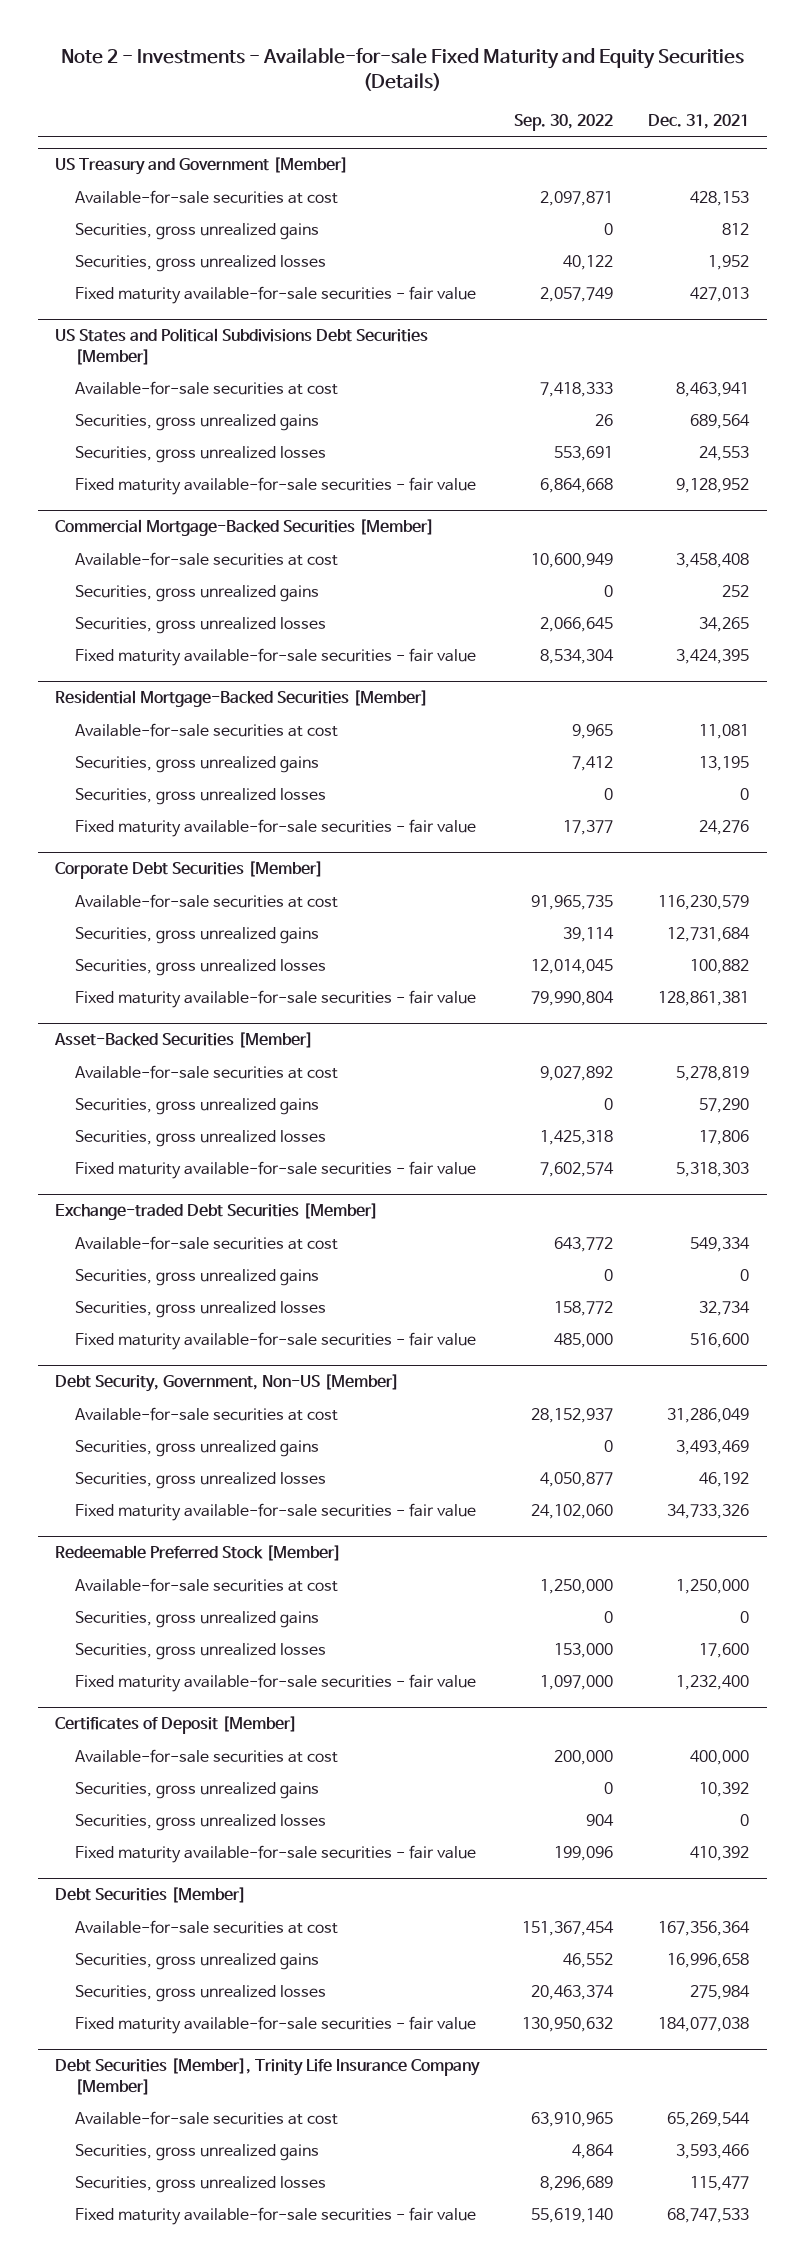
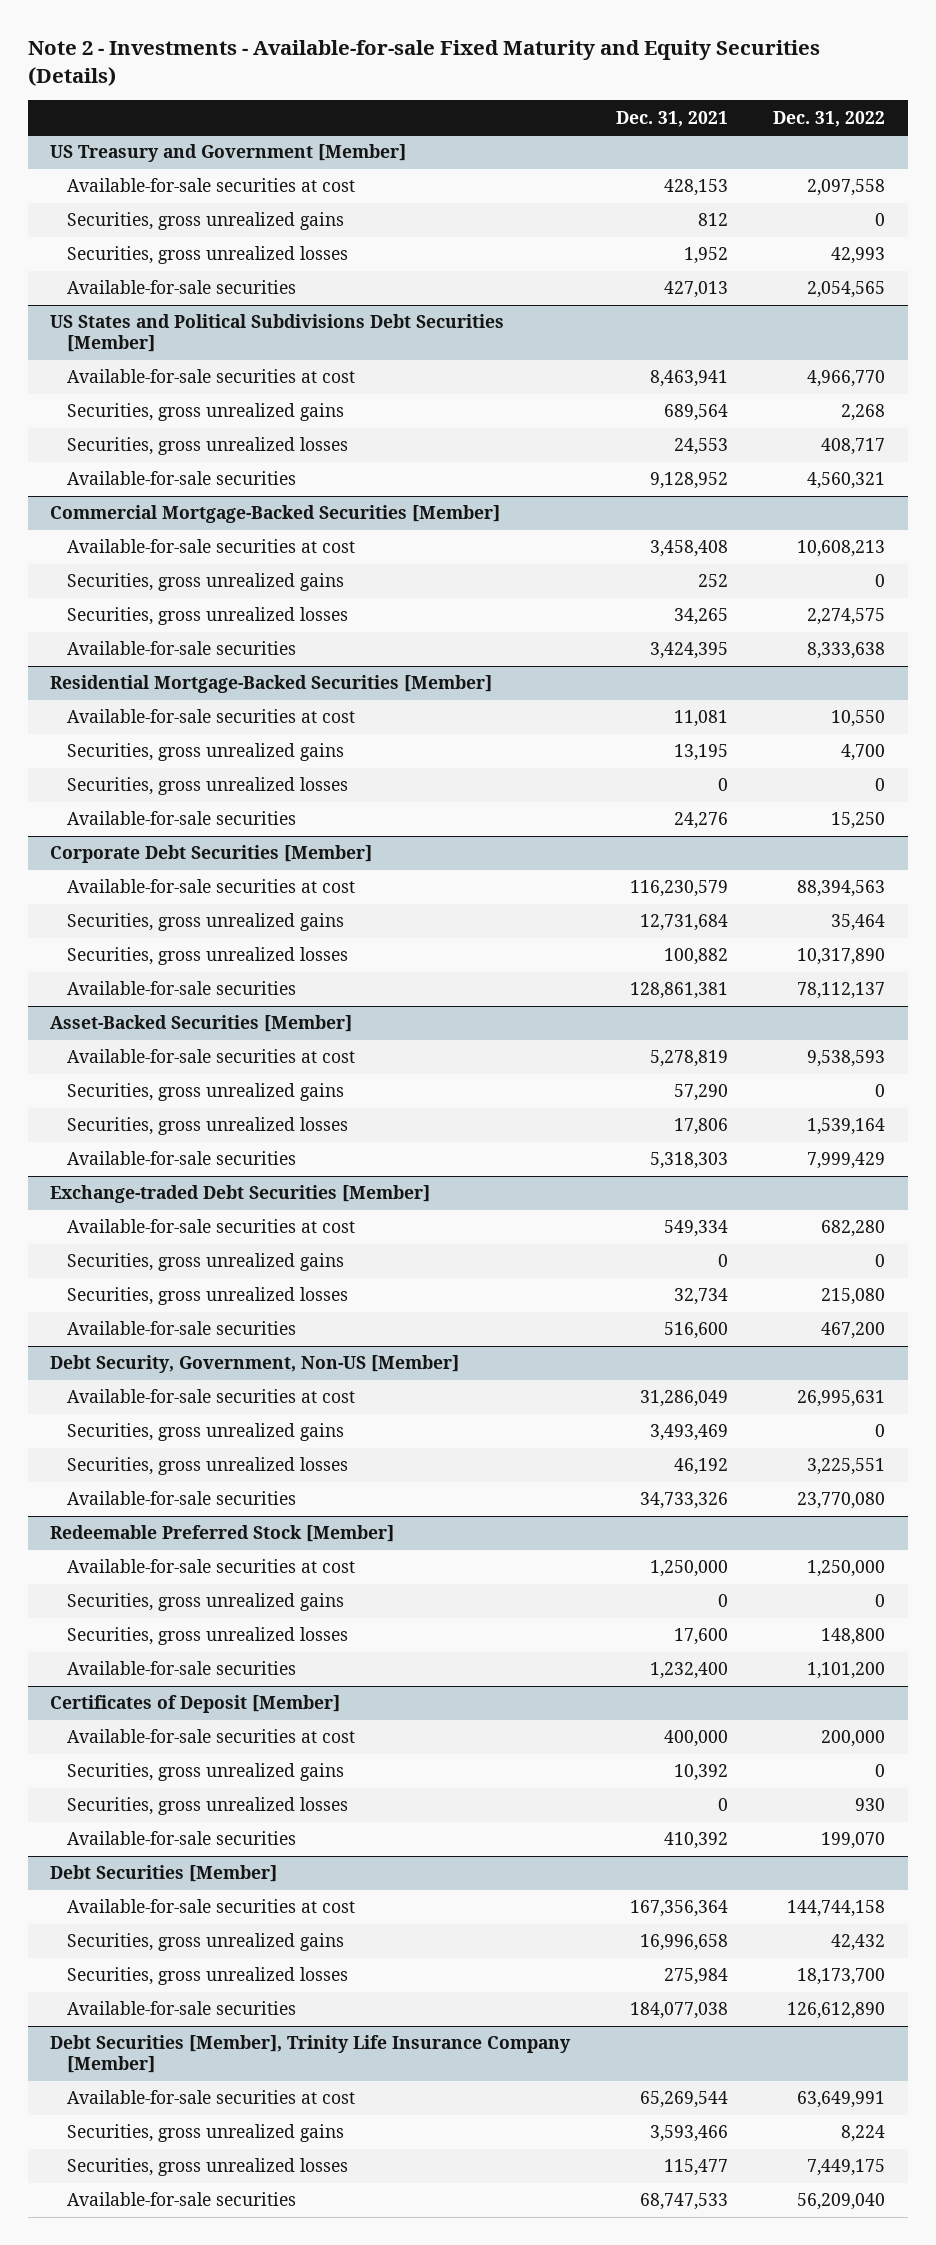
[514,114,614,132] Sep. 30, 2022 -> none
none -> [773,110,886,127] Dec. 31, 2022
[74,286,476,305] Fixed maturity available-for-sale securities - fair value -> [66,280,296,295] Available-for-sale securities
[74,477,476,496] Fixed maturity available-for-sale securities - fair value -> [66,471,296,486] Available-for-sale securities
[74,648,476,667] Fixed maturity available-for-sale securities - fair value -> [66,641,296,656] Available-for-sale securities
[74,819,476,838] Fixed maturity available-for-sale securities - fair value -> [66,811,296,826] Available-for-sale securities
[74,990,476,1009] Fixed maturity available-for-sale securities - fair value -> [66,981,296,996] Available-for-sale securities
[74,1161,476,1180] Fixed maturity available-for-sale securities - fair value -> [66,1151,296,1166] Available-for-sale securities
[74,1332,476,1351] Fixed maturity available-for-sale securities - fair value -> [66,1321,296,1336] Available-for-sale securities
[74,1503,476,1522] Fixed maturity available-for-sale securities - fair value -> [66,1491,296,1506] Available-for-sale securities
[74,1674,476,1693] Fixed maturity available-for-sale securities - fair value -> [66,1661,296,1676] Available-for-sale securities
[74,1845,476,1864] Fixed maturity available-for-sale securities - fair value -> [66,1831,296,1846] Available-for-sale securities
[74,2016,476,2035] Fixed maturity available-for-sale securities - fair value -> [66,2001,296,2016] Available-for-sale securities
[74,2207,476,2226] Fixed maturity available-for-sale securities - fair value -> [66,2192,296,2207] Available-for-sale securities

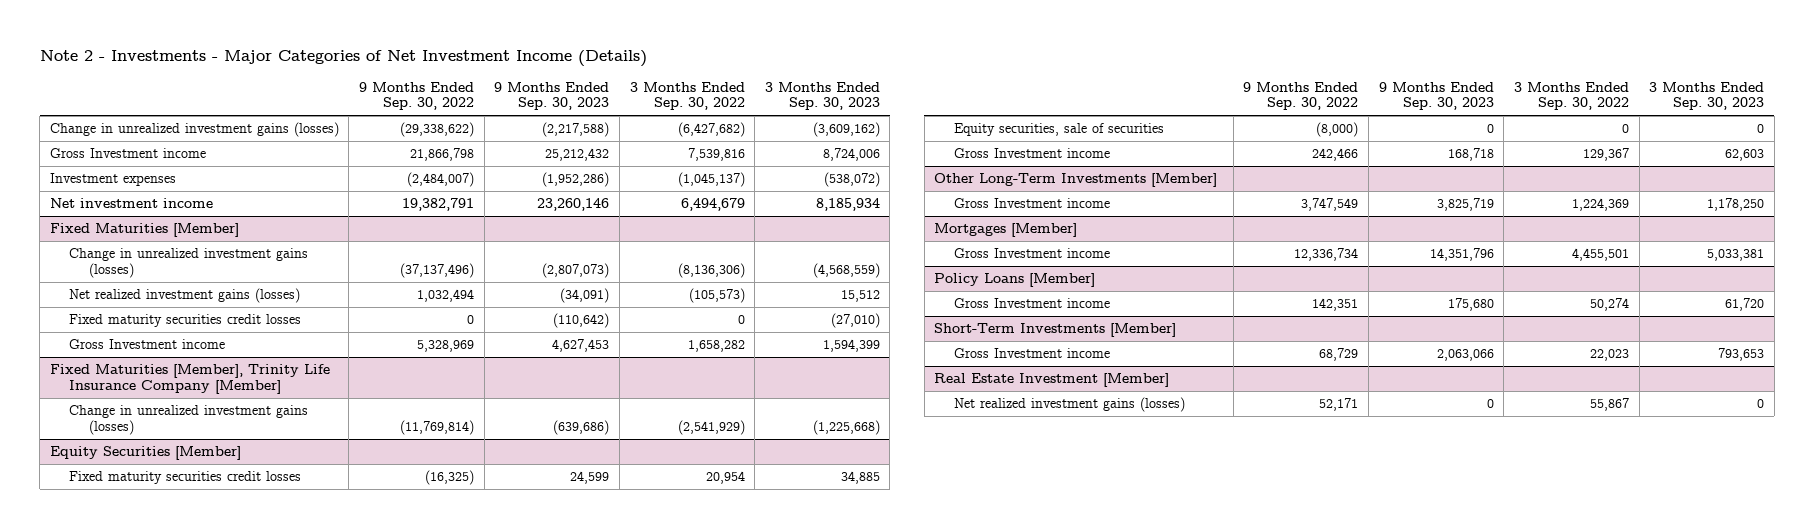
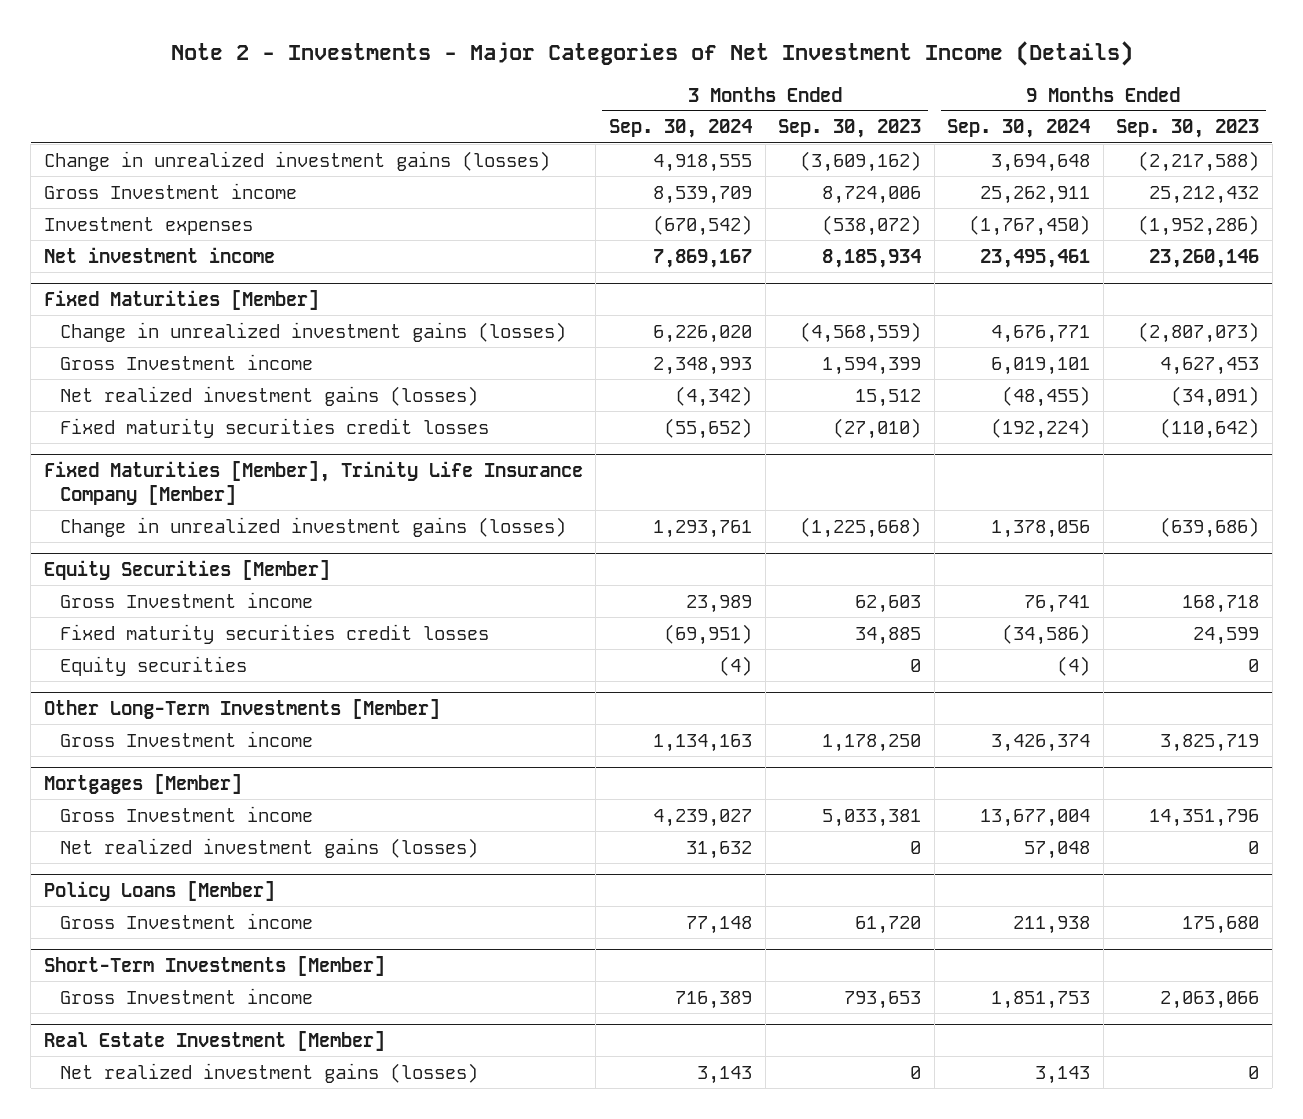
[359,81,475,111] 9 Months Ended Sep. 30, 2022 -> none
[629,81,745,111] 3 Months Ended Sep. 30, 2022 -> none
none -> [609,119,753,139] Sep. 30, 2024
none -> [947,119,1091,139] Sep. 30, 2024
[69,339,226,350] Gross Investment income -> [60,353,314,370] Gross Investment income
[953,123,1164,137] Equity securities, sale of securities -> none
[69,471,302,485] Fixed maturity securities credit losses -> [60,623,490,644] Fixed maturity securities credit losses
none -> [60,655,248,676] Equity securities
none -> [60,837,479,858] Net realized investment gains (losses)

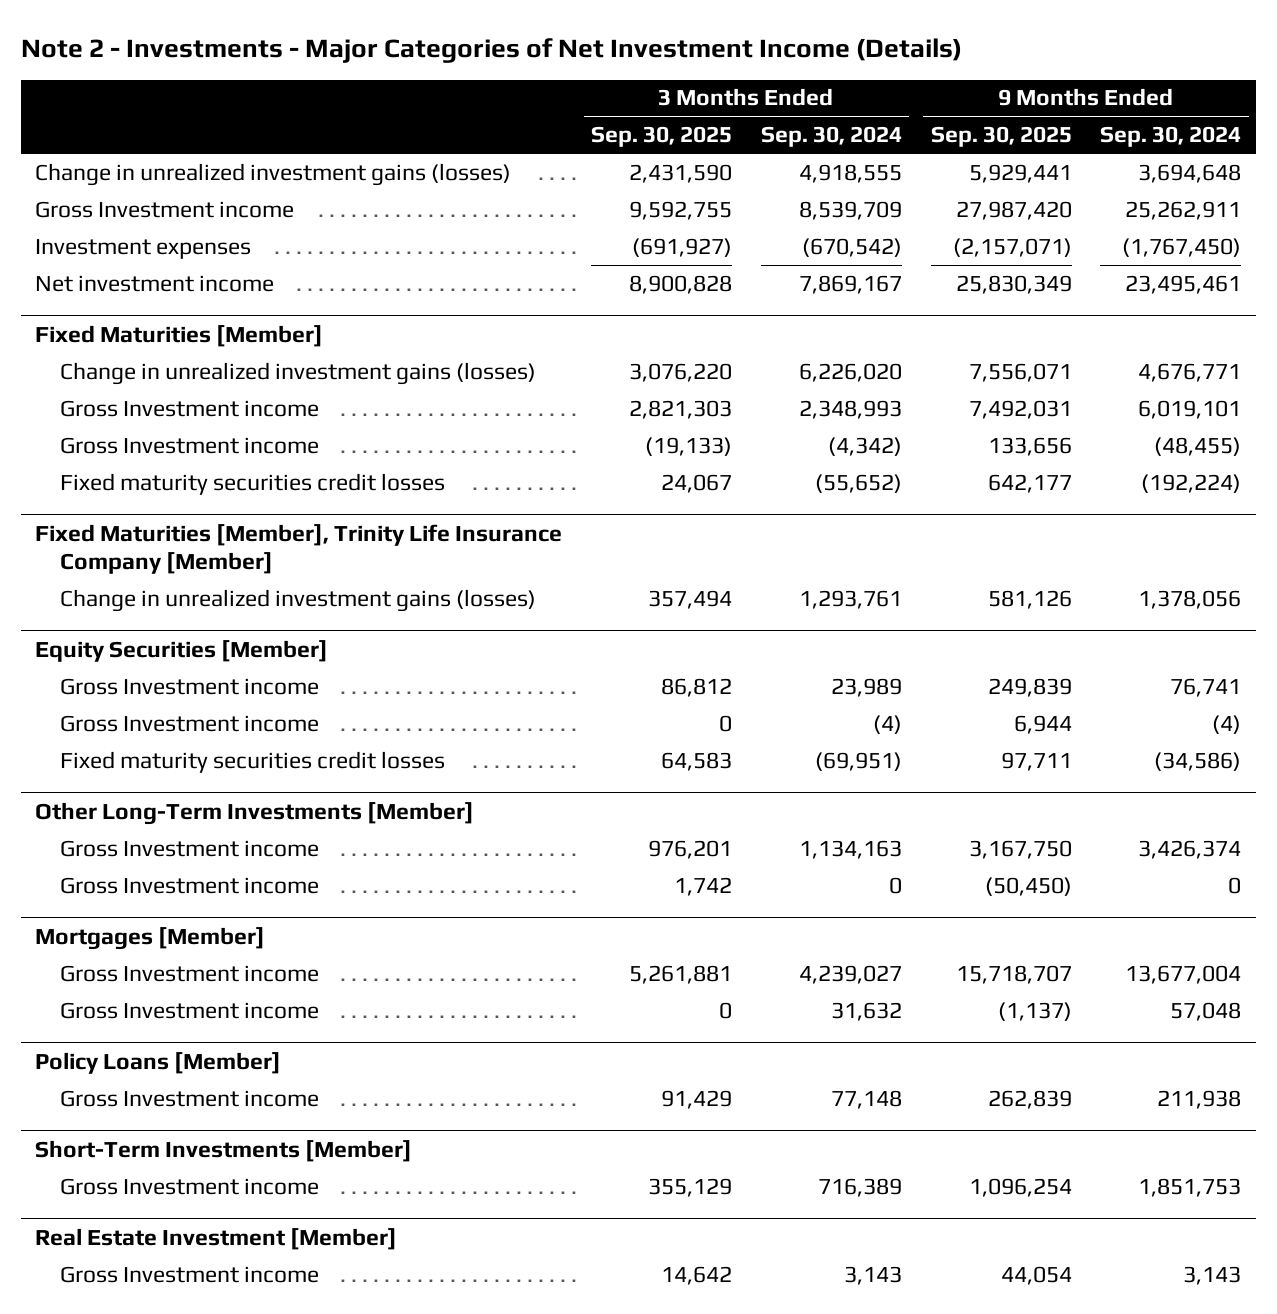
[778,119,922,139] Sep. 30, 2023 -> none
[1116,119,1260,139] Sep. 30, 2023 -> none
none -> [591,126,733,148] Sep. 30, 2025
none -> [930,126,1072,148] Sep. 30, 2025
[60,385,479,406] Net realized investment gains (losses) -> [59,436,319,454] Gross Investment income
none -> [59,714,319,732] Gross Investment income
[60,655,248,676] Equity securities -> none
none -> [59,876,319,894] Gross Investment income
[60,837,479,858] Net realized investment gains (losses) -> [59,1001,319,1019] Gross Investment income
[60,1062,479,1083] Net realized investment gains (losses) -> [59,1265,319,1283] Gross Investment income

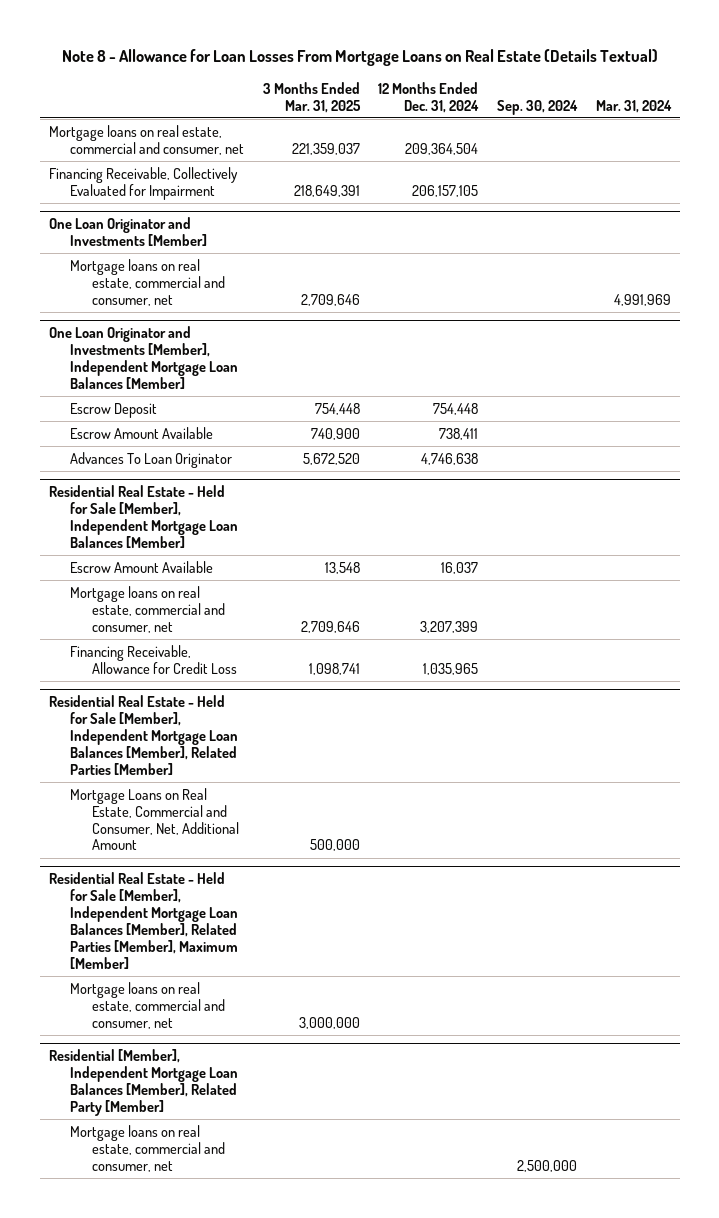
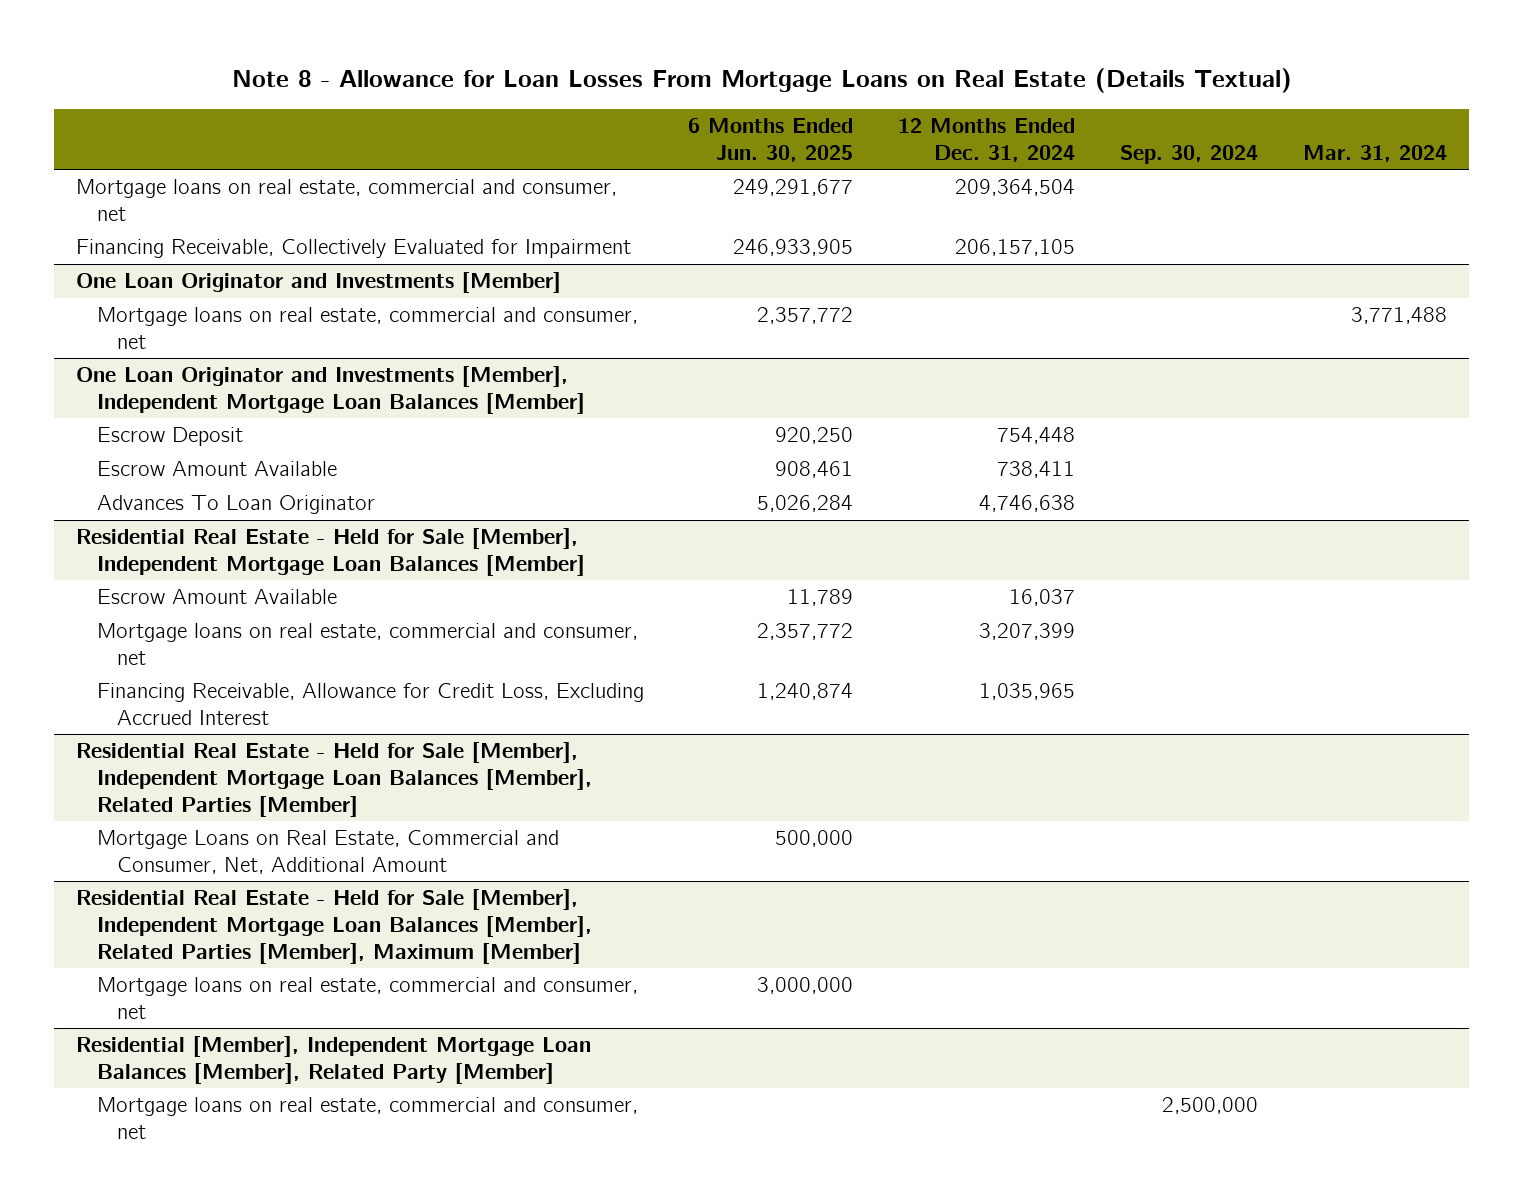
[262,81,361,113] 3 Months Ended Mar. 31, 2025 -> none
none -> [688,117,854,162] 6 Months Ended Jun. 30, 2025
[613,293,671,306] 4,991,969 -> [1350,307,1447,325] 3,771,488
[70,644,237,674] Financing Receivable, Allowance for Credit Loss -> [96,683,644,725] Financing Receivable, Allowance for Credit Loss, Excluding Accrued Interest

